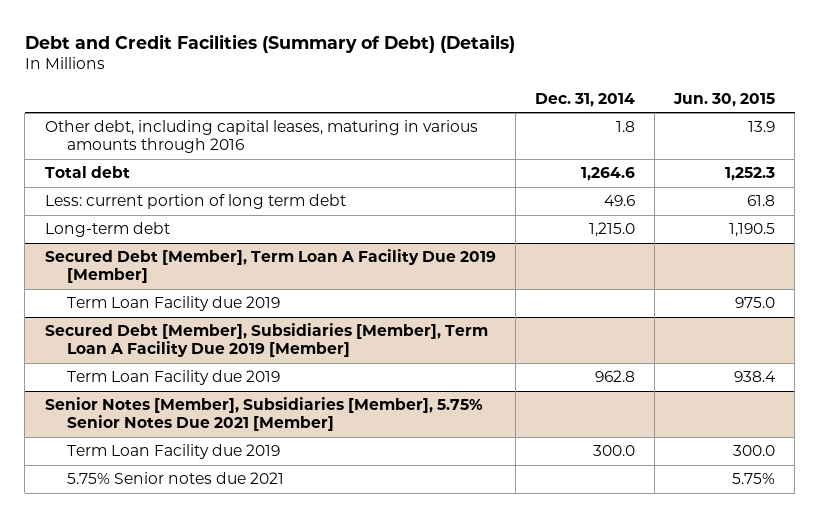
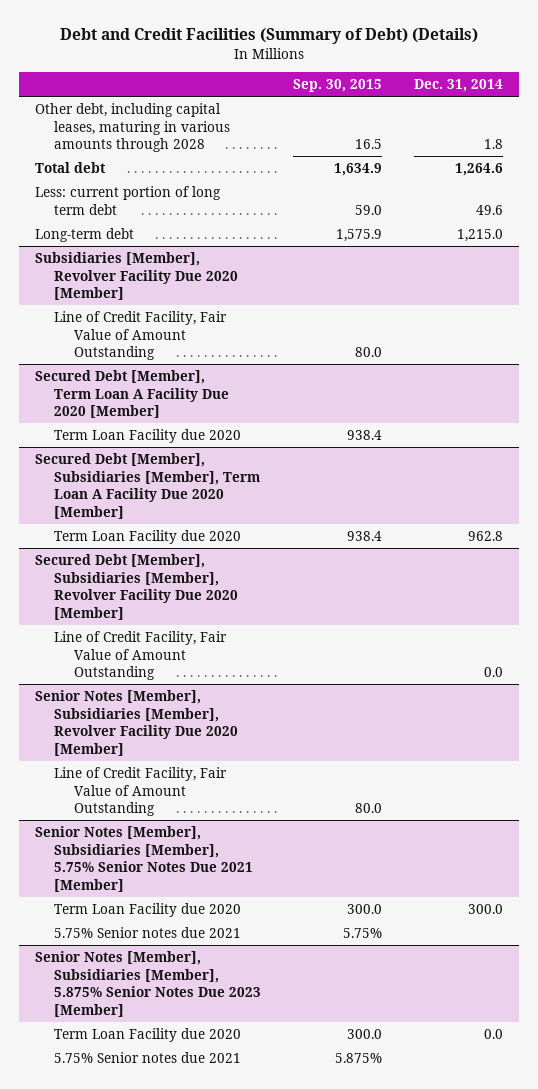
[673,92,776,107] Jun. 30, 2015 -> none
none -> [293,79,383,93] Sep. 30, 2015
[44,120,478,154] Other debt, including capital leases, maturing in various amounts through 2016 -> [34,102,231,153] Other debt, including capital leases, maturing in various amounts through 2028
none -> [34,251,239,301] Subsidiaries [Member], Revolver Facility Due 2020 [Member]
none -> [54,310,228,361] Line of Credit Facility, Fair Value of Amount Outstanding
[44,249,496,284] Secured Debt [Member], Term Loan A Facility Due 2019 [Member] -> [34,369,230,419] Secured Debt [Member], Term Loan A Facility Due 2020 [Member]
[67,296,281,312] Term Loan Facility due 2019 -> [54,428,242,443] Term Loan Facility due 2020
[44,323,488,358] Secured Debt [Member], Subsidiaries [Member], Term Loan A Facility Due 2019 [Member] -> [34,452,261,519] Secured Debt [Member], Subsidiaries [Member], Term Loan A Facility Due 2020 [Member]
[67,370,281,386] Term Loan Facility due 2019 -> [54,529,242,544] Term Loan Facility due 2020
none -> [34,553,239,620] Secured Debt [Member], Subsidiaries [Member], Revolver Facility Due 2020 [Member]
none -> [54,630,228,681] Line of Credit Facility, Fair Value of Amount Outstanding
none -> [34,689,239,756] Senior Notes [Member], Subsidiaries [Member], Revolver Facility Due 2020 [Member]
none -> [54,766,228,817] Line of Credit Facility, Fair Value of Amount Outstanding
[67,444,281,460] Term Loan Facility due 2019 -> [54,902,242,917] Term Loan Facility due 2020
none -> [34,950,262,1017] Senior Notes [Member], Subsidiaries [Member], 5.875% Senior Notes Due 2023 [Member]
none -> [54,1027,242,1042] Term Loan Facility due 2020
none -> [54,1051,242,1063] 5.75% Senior notes due 2021

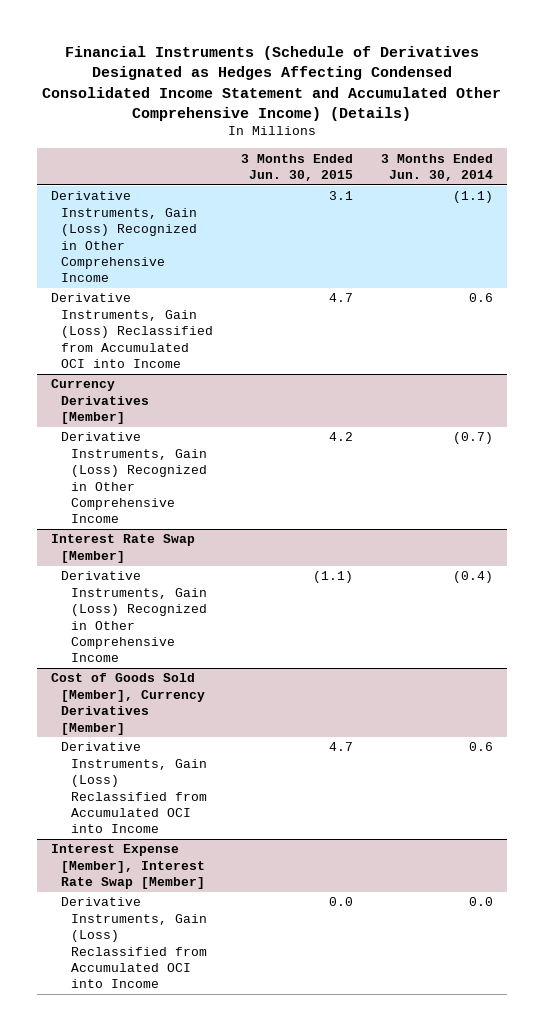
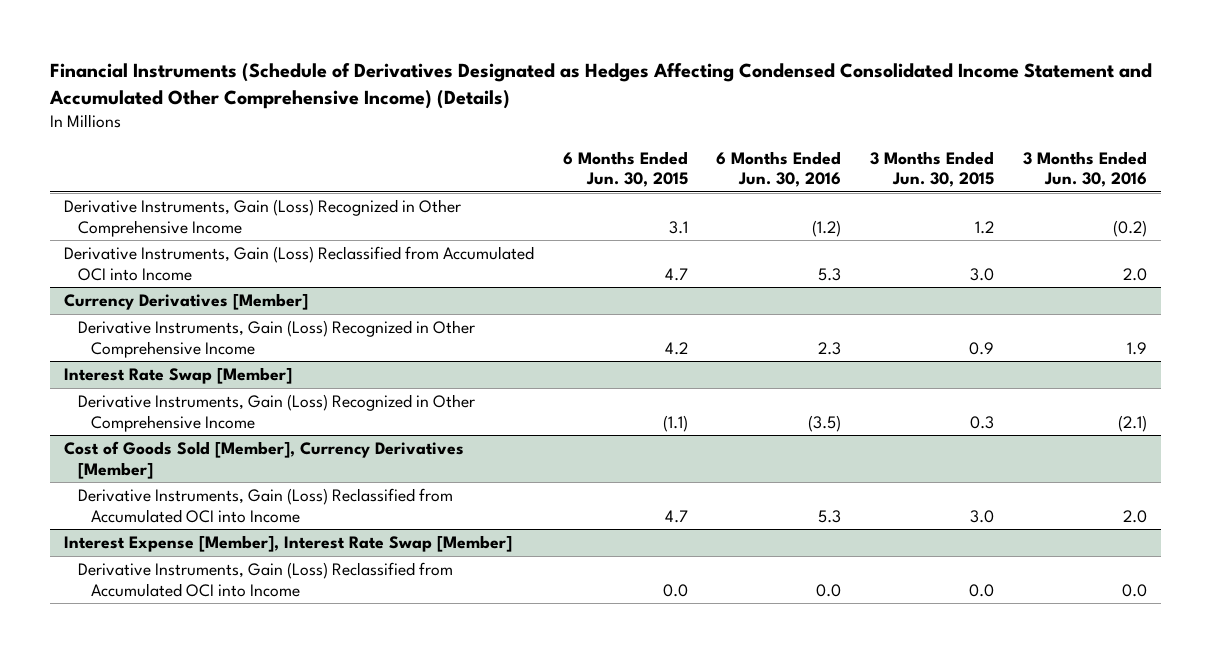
[380,153,493,181] 3 Months Ended Jun. 30, 2014 -> none
none -> [562,150,688,188] 6 Months Ended Jun. 30, 2015
none -> [716,150,842,188] 6 Months Ended Jun. 30, 2016
none -> [1022,150,1147,188] 3 Months Ended Jun. 30, 2016
[328,191,353,201] 3.1 -> [974,220,994,234] 1.2
[328,293,353,303] 4.7 -> [969,267,994,281] 3.0
[328,432,353,442] 4.2 -> [968,341,994,355] 0.9
[312,571,353,584] (1.1) -> [969,415,994,429] 0.3
[328,742,353,752] 4.7 -> [969,509,994,523] 3.0

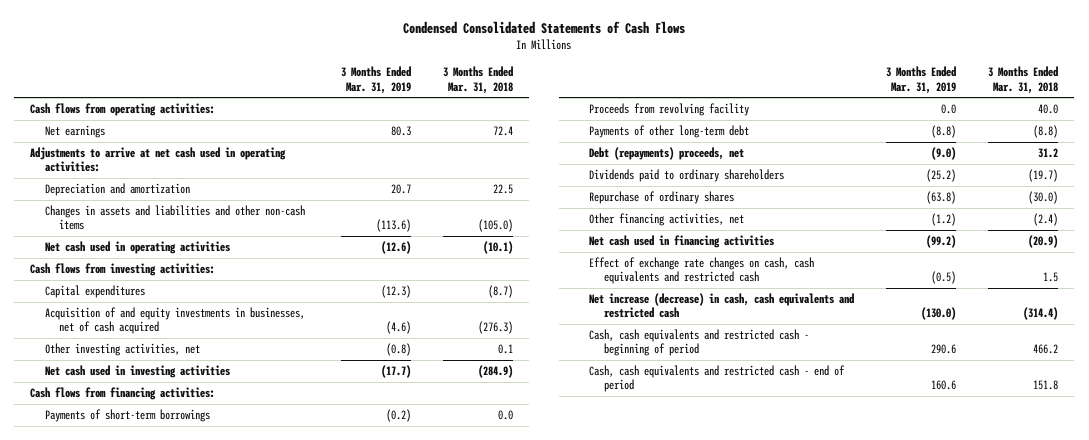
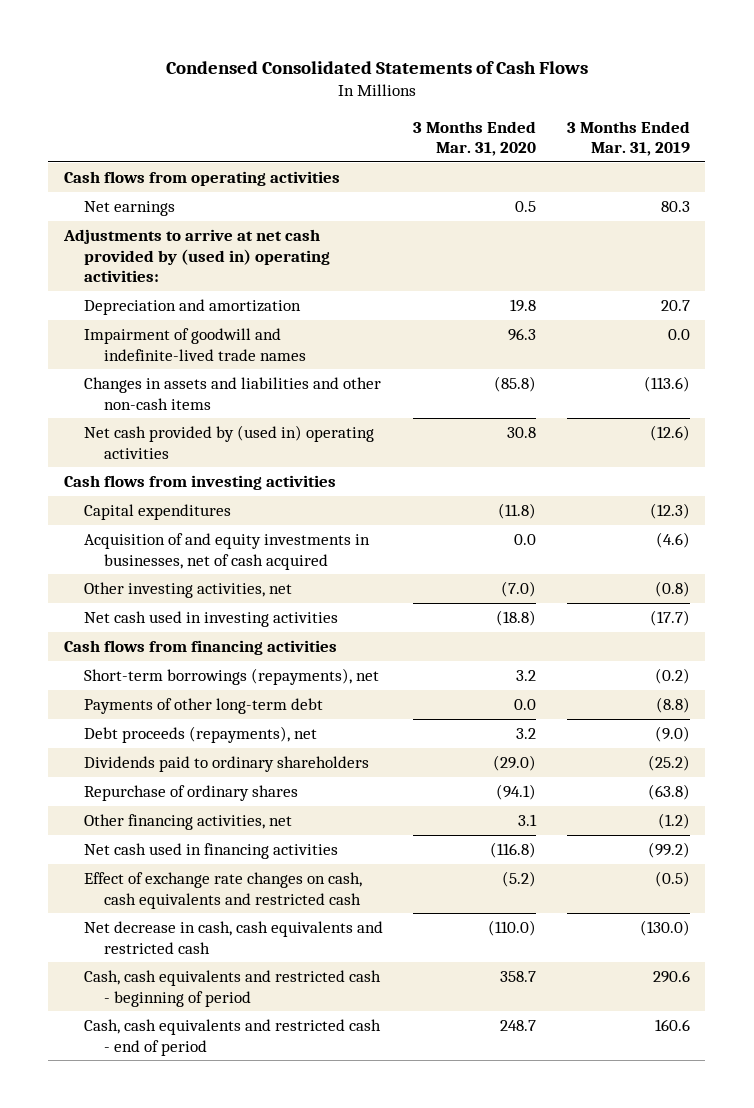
[443,66,514,94] 3 Months Ended Mar. 31, 2018 -> none
none -> [413,120,537,157] 3 Months Ended Mar. 31, 2020
[30,103,216,117] Cash flows from operating activities: -> [63,170,340,186] Cash flows from operating activities
[30,147,287,173] Adjustments to arrive at net cash used in operating activities: -> [62,228,331,283] Adjustments to arrive at net cash provided by (used in) operating activities:
none -> [84,327,307,361] Impairment of goodwill and indefinite-lived trade names
[44,241,230,255] Net cash used in operating activities -> [84,424,375,459] Net cash provided by (used in) operating activities
[30,263,216,277] Cash flows from investing activities: -> [63,474,336,490] Cash flows from investing activities
[589,103,750,117] Proceeds from revolving facility -> none
[30,387,216,401] Cash flows from financing activities: -> [63,639,337,655] Cash flows from financing activities
[44,409,210,423] Payments of short-term borrowings -> [84,667,380,685] Short-term borrowings (repayments), net
[589,147,745,161] Debt (repayments) proceeds, net -> [84,725,318,743] Debt proceeds (repayments), net
[589,293,855,319] Net increase (decrease) in cash, cash equivalents and restricted cash -> [84,920,384,954] Net decrease in cash, cash equivalents and restricted cash

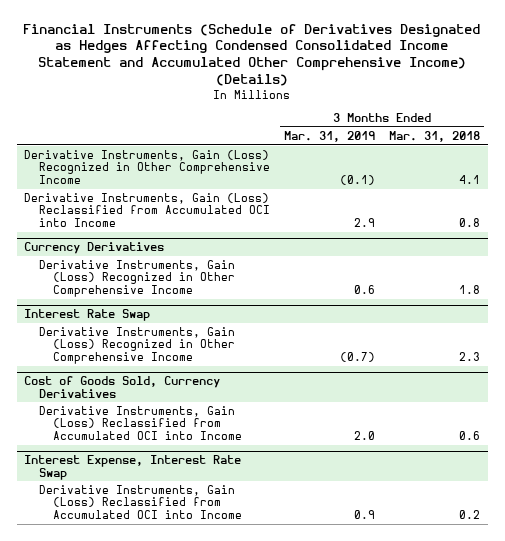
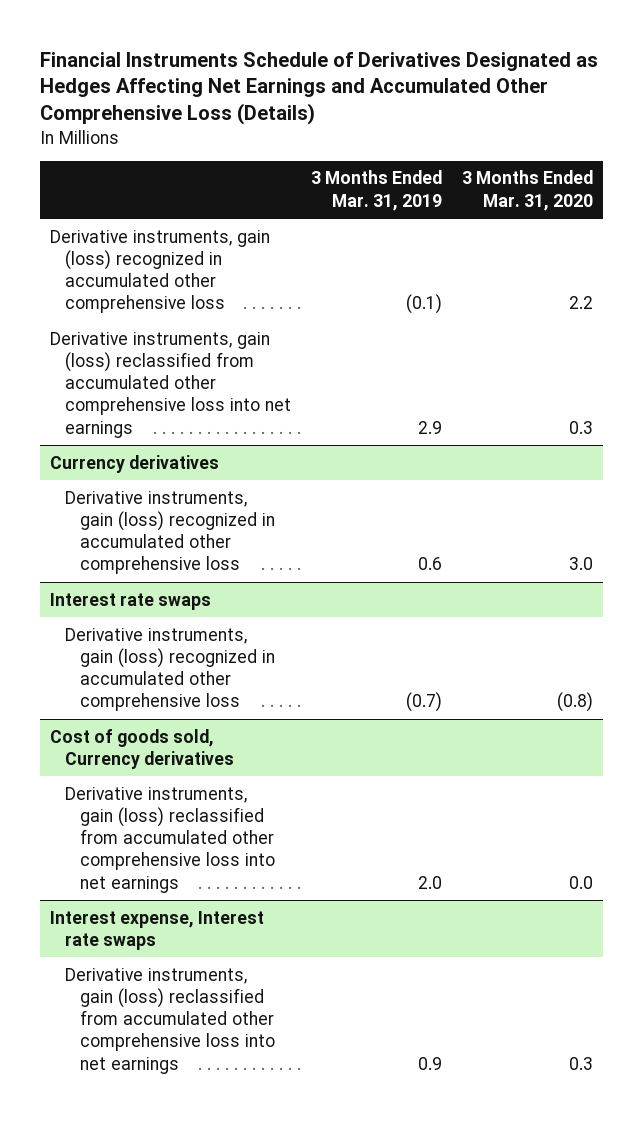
[23,23,481,87] Financial Instruments (Schedule of Derivatives Designated as Hedges Affecting Condensed Consolidated Income Statement and Accumulated Other Comprehensive Income) (Details) -> [39,51,598,126] Financial Instruments Schedule of Derivatives Designated as Hedges Affecting Net Earnings and Accumulated Other Comprehensive Loss (Details)
[389,130,481,142] Mar. 31, 2018 -> none
none -> [462,170,594,211] 3 Months Ended Mar. 31, 2020
[24,149,270,185] Derivative Instruments, Gain (Loss) Recognized in Other Comprehensive Income -> [49,229,270,314] Derivative instruments, gain (loss) recognized in accumulated other comprehensive loss
[24,192,270,228] Derivative Instruments, Gain (Loss) Reclassified from Accumulated OCI into Income -> [49,331,292,438] Derivative instruments, gain (loss) reclassified from accumulated other comprehensive loss into net earnings
[24,242,165,255] Currency Derivatives -> [49,454,219,473] Currency derivatives
[38,259,236,298] Derivative Instruments, Gain (Loss) Recognized in Other Comprehensive Income -> [65,490,276,575] Derivative instruments, gain (loss) recognized in accumulated other comprehensive loss
[24,309,151,322] Interest Rate Swap -> [49,592,211,610] Interest rate swaps
[38,326,236,365] Derivative Instruments, Gain (Loss) Recognized in Other Comprehensive Income -> [65,627,276,712] Derivative instruments, gain (loss) recognized in accumulated other comprehensive loss
[24,376,221,398] Cost of Goods Sold, Currency Derivatives -> [49,728,235,769] Cost of goods sold, Currency derivatives
[38,405,243,441] Derivative Instruments, Gain (Loss) Reclassified from Accumulated OCI into Income -> [65,786,276,893] Derivative instruments, gain (loss) reclassified from accumulated other comprehensive loss into net earnings
[24,455,242,480] Interest Expense, Interest Rate Swap -> [49,910,264,950] Interest expense, Interest rate swaps
[38,484,243,520] Derivative Instruments, Gain (Loss) Reclassified from Accumulated OCI into Income -> [65,967,276,1074] Derivative instruments, gain (loss) reclassified from accumulated other comprehensive loss into net earnings

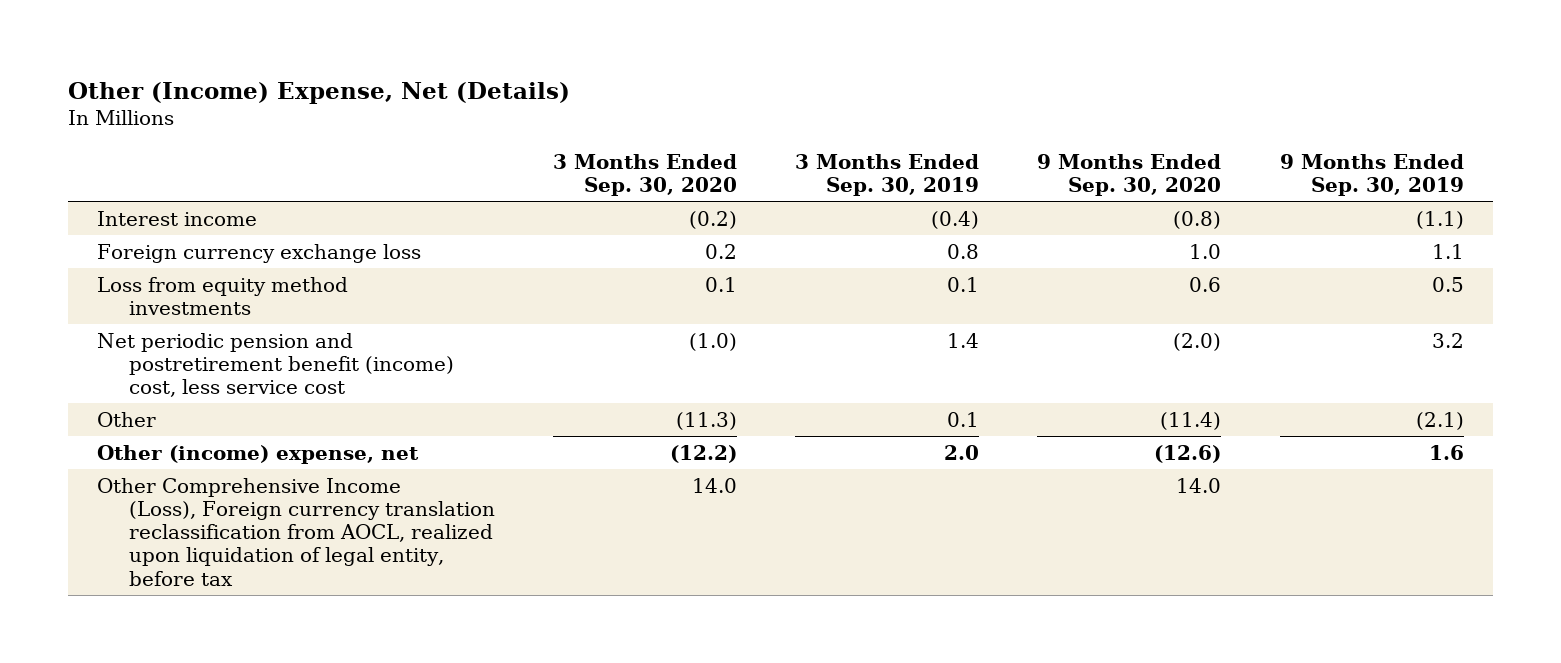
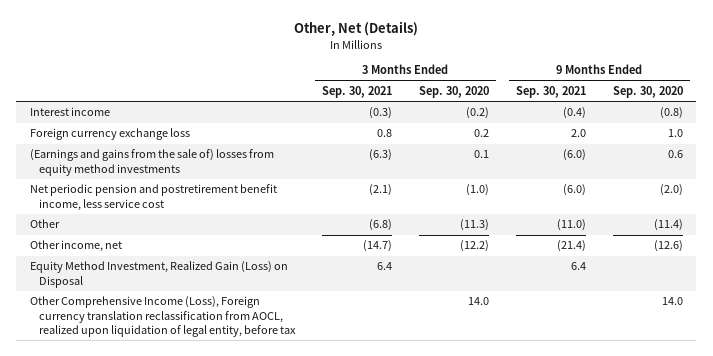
[68,81,571,104] Other (Income) Expense, Net (Details) -> [294,21,419,37] Other, Net (Details)
[795,153,980,197] 3 Months Ended Sep. 30, 2019 -> none
[1279,153,1464,197] 9 Months Ended Sep. 30, 2019 -> none
none -> [321,85,392,98] Sep. 30, 2021
none -> [515,85,586,98] Sep. 30, 2021
[97,276,349,315] Loss from equity method investments -> [29,149,274,176] (Earnings and gains from the sale of) losses from equity method investments
[97,332,454,398] Net periodic pension and postretirement benefit (income) cost, less service cost -> [29,184,277,211] Net periodic pension and postretirement benefit income, less service cost
[97,444,420,464] Other (income) expense, net -> [29,240,122,253] Other income, net
none -> [29,261,288,288] Equity Method Investment, Realized Gain (Loss) on Disposal

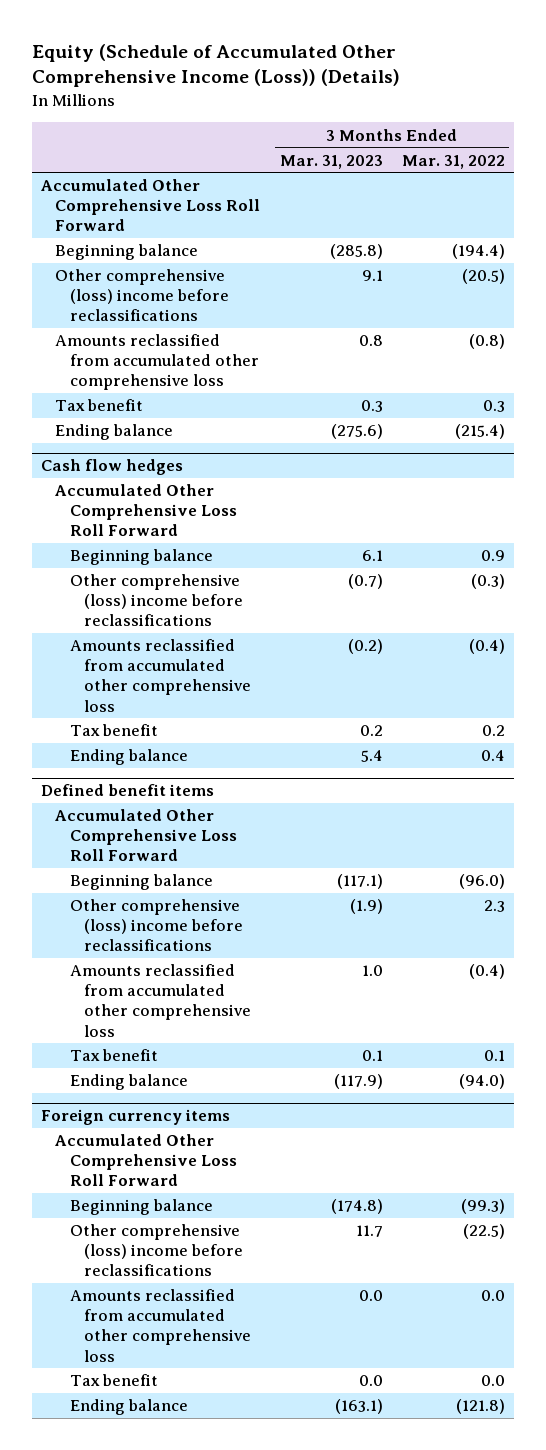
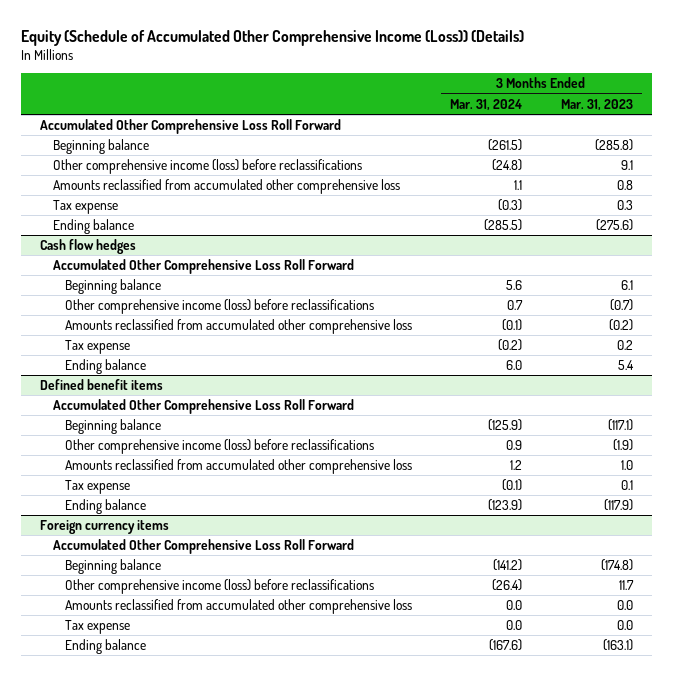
[401,154,505,169] Mar. 31, 2022 -> none
none -> [450,98,523,111] Mar. 31, 2024
[55,269,229,322] Other comprehensive (loss) income before reclassifications -> [52,159,362,175] Other comprehensive income (loss) before reclassifications
[55,399,144,412] Tax benefit -> [52,200,118,215] Tax expense
[69,574,243,627] Other comprehensive (loss) income before reclassifications -> [64,299,374,315] Other comprehensive income (loss) before reclassifications
[69,724,158,737] Tax benefit -> [64,340,130,355] Tax expense
[69,899,243,952] Other comprehensive (loss) income before reclassifications -> [64,439,374,455] Other comprehensive income (loss) before reclassifications
[69,1049,158,1062] Tax benefit -> [64,480,130,495] Tax expense
[69,1224,243,1277] Other comprehensive (loss) income before reclassifications -> [64,579,374,595] Other comprehensive income (loss) before reclassifications
[69,1374,158,1387] Tax benefit -> [64,620,130,635] Tax expense

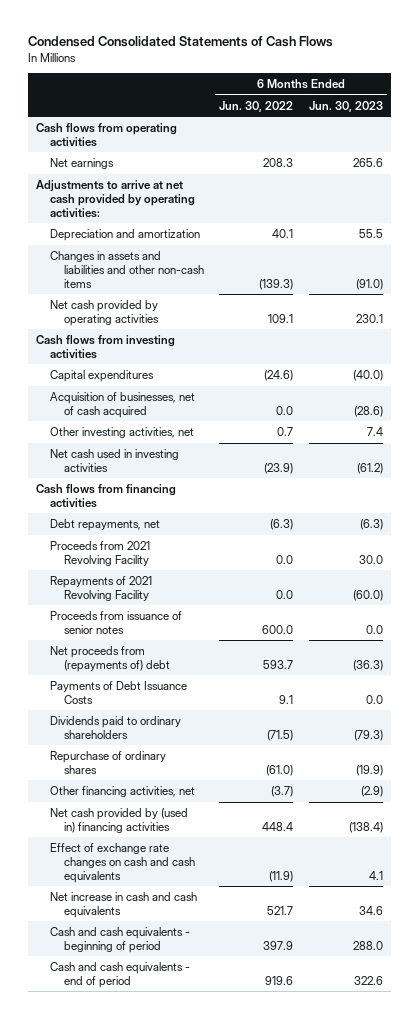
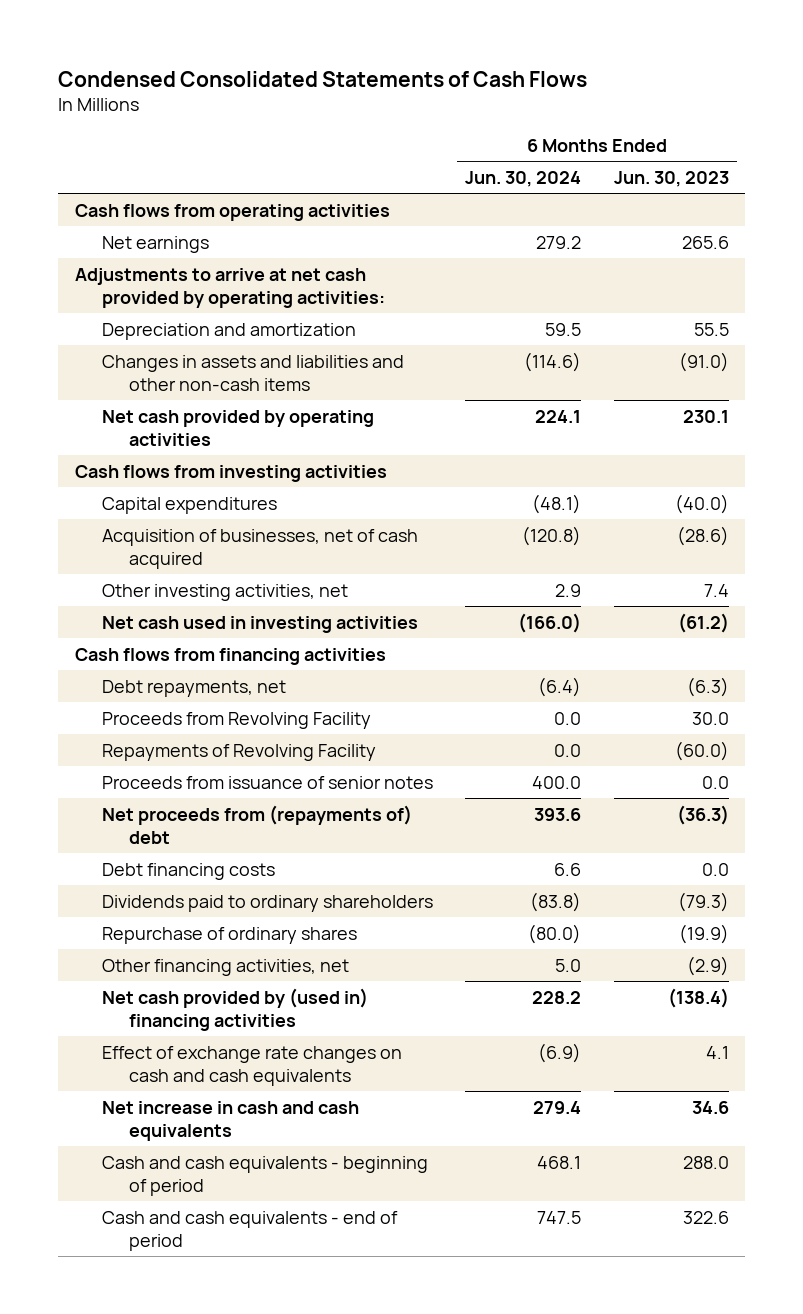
[219,100,294,112] Jun. 30, 2022 -> none
none -> [465,170,582,187] Jun. 30, 2024
[49,540,150,566] Proceeds from 2021 Revolving Facility -> [101,711,371,729] Proceeds from Revolving Facility
[49,575,152,601] Repayments of 2021 Revolving Facility -> [101,743,376,761] Repayments of Revolving Facility
[49,680,187,704] Payments of Debt Issuance Costs -> [101,862,275,880] Debt financing costs

